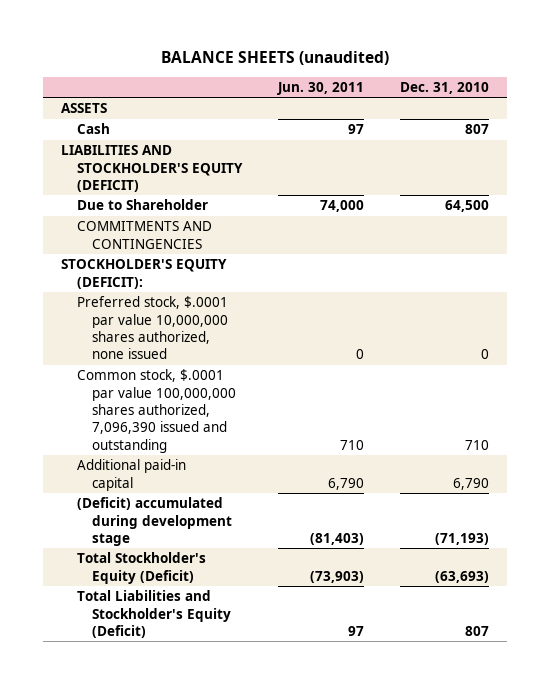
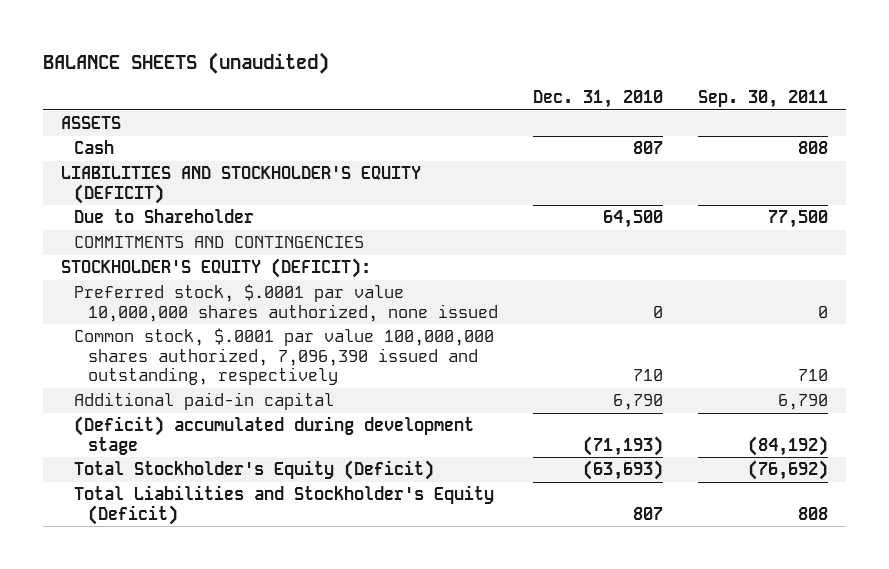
[276,81,364,95] Jun. 30, 2011 -> none
none -> [697,90,828,109] Sep. 30, 2011
[76,369,237,453] Common stock, $.0001 par value 100,000,000 shares authorized, 7,096,390 issued and outstanding -> [74,328,495,385] Common stock, $.0001 par value 100,000,000 shares authorized, 7,096,390 issued and outstanding, respectively

